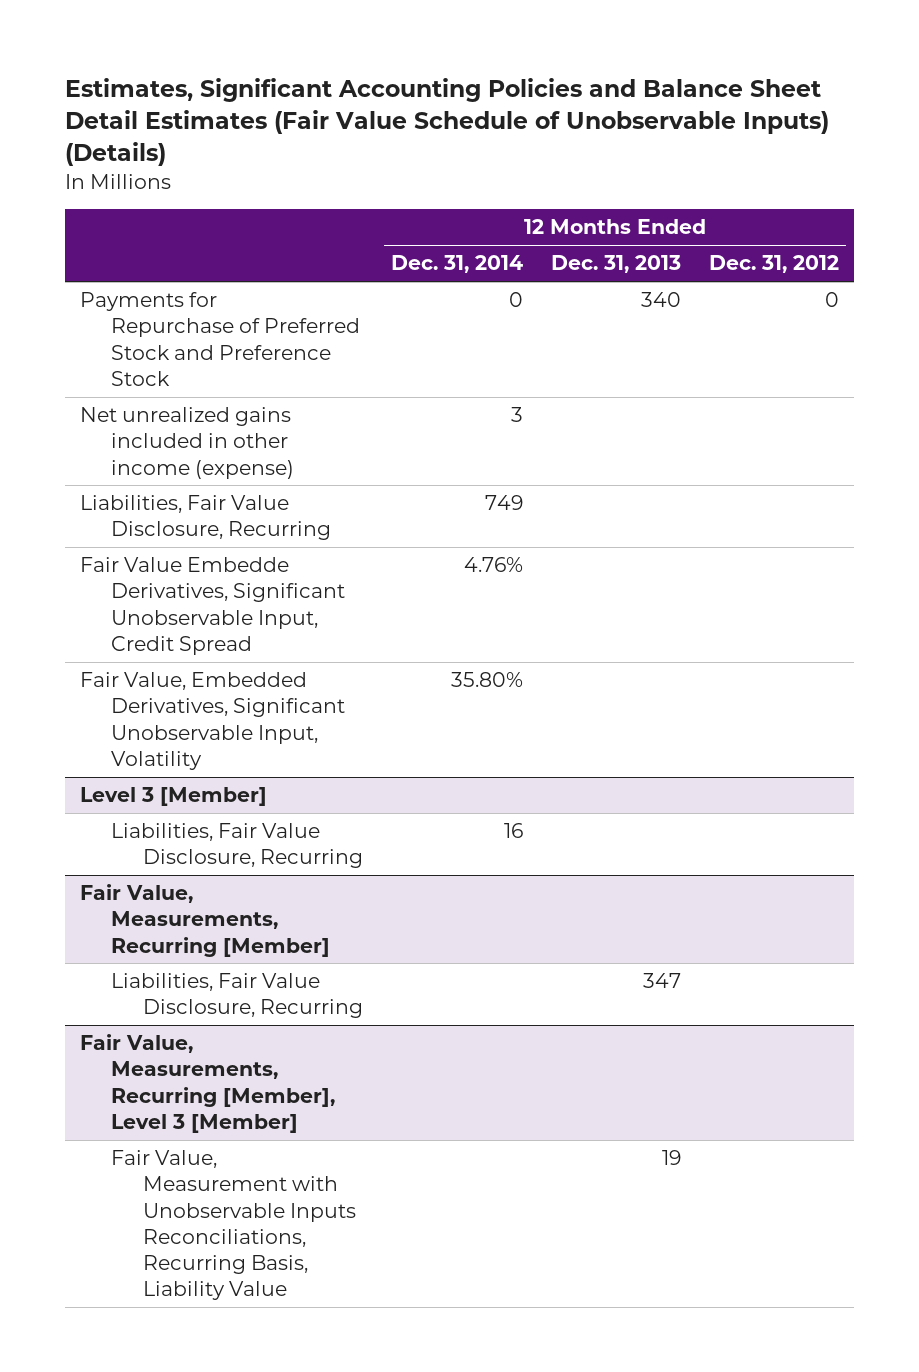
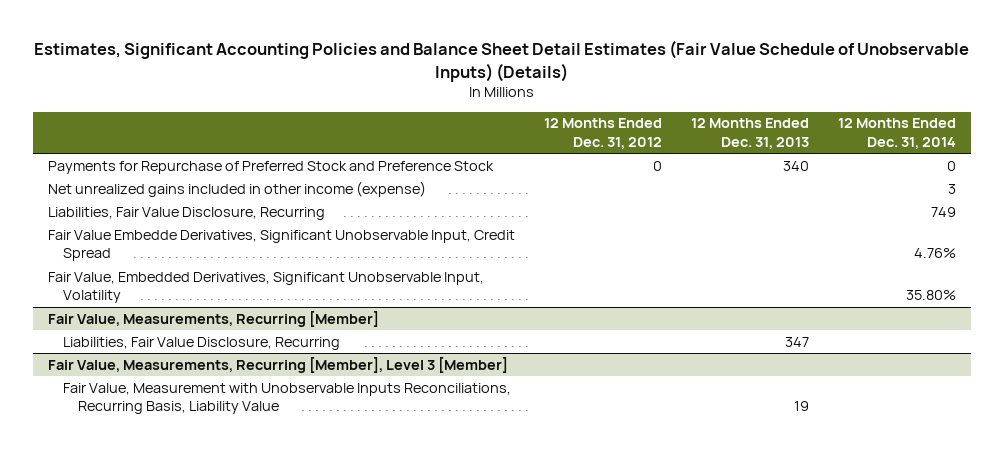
[79,787,267,807] Level 3 [Member] -> none
[111,823,363,869] Liabilities, Fair Value Disclosure, Recurring -> none

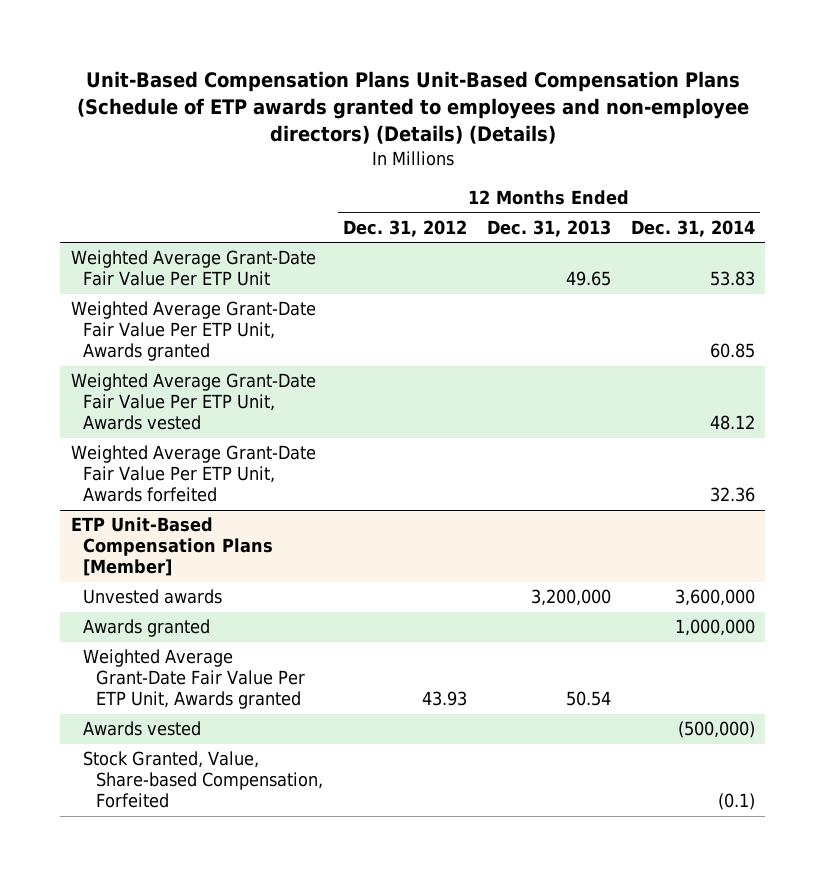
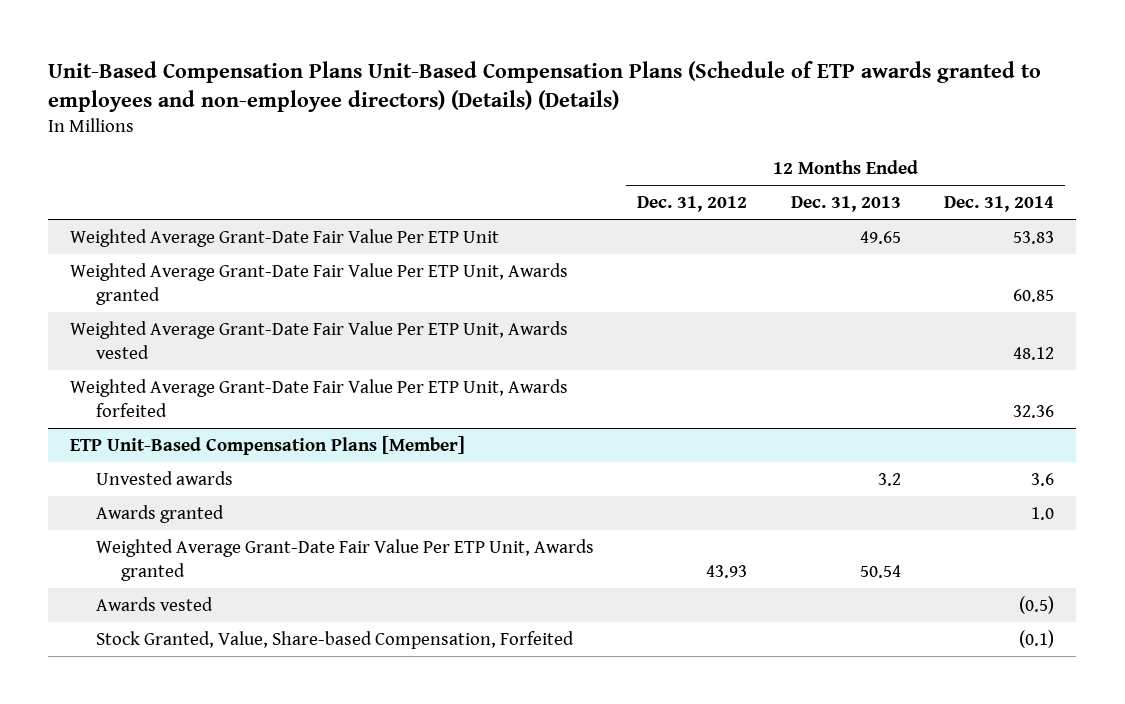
[531,589,612,607] 3,200,000 -> [877,472,901,486] 3.2
[675,589,756,607] 3,600,000 -> [1031,472,1055,486] 3.6
[675,619,756,637] 1,000,000 -> [1031,506,1055,520] 1.0
[678,721,756,739] (500,000) -> [1019,595,1055,614] (0.5)

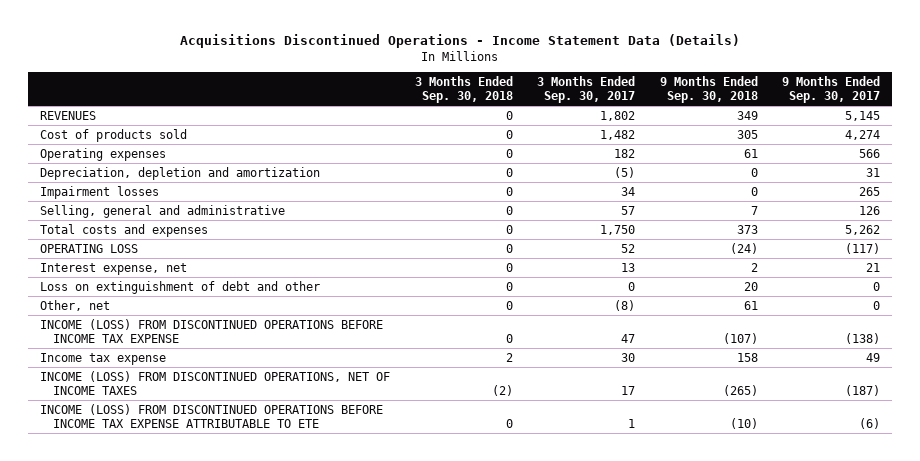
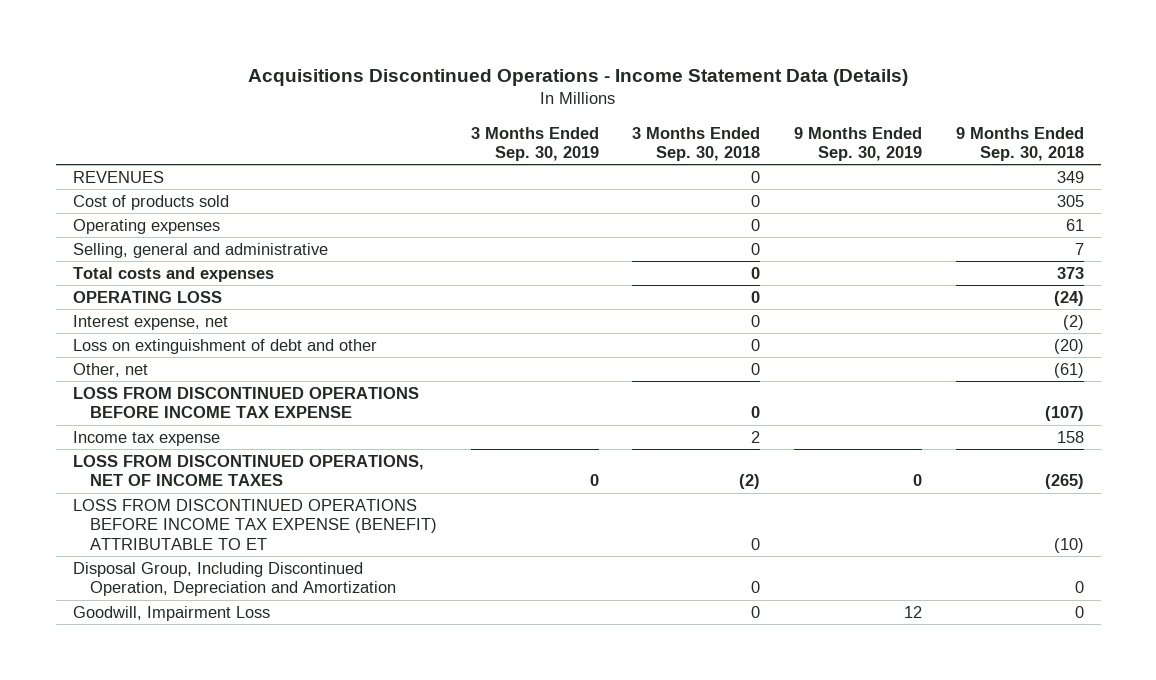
[537,75,636,103] 3 Months Ended Sep. 30, 2017 -> none
[781,75,880,103] 9 Months Ended Sep. 30, 2017 -> none
none -> [470,126,599,161] 3 Months Ended Sep. 30, 2019
none -> [794,126,923,161] 9 Months Ended Sep. 30, 2019
[40,166,321,180] Depreciation, depletion and amortization -> none
[40,185,160,199] Impairment losses -> none
[750,262,758,272] 2 -> [1062,314,1084,330] (2)
[743,281,758,291] 20 -> [1053,338,1084,354] (20)
[743,300,758,310] 61 -> [1053,362,1084,378] (61)
[40,318,384,343] INCOME (LOSS) FROM DISCONTINUED OPERATIONS BEFORE INCOME TAX EXPENSE -> [72,386,419,419] LOSS FROM DISCONTINUED OPERATIONS BEFORE INCOME TAX EXPENSE
[40,370,391,395] INCOME (LOSS) FROM DISCONTINUED OPERATIONS, NET OF INCOME TAXES -> [72,454,424,487] LOSS FROM DISCONTINUED OPERATIONS, NET OF INCOME TAXES
[40,403,384,428] INCOME (LOSS) FROM DISCONTINUED OPERATIONS BEFORE INCOME TAX EXPENSE ATTRIBUTABLE TO ETE -> [72,498,437,550] LOSS FROM DISCONTINUED OPERATIONS BEFORE INCOME TAX EXPENSE (BENEFIT) ATTRIBUTABLE TO ET
none -> [72,561,396,597] Disposal Group, Including Discontinued Operation, Depreciation and Amortization
none -> [72,605,270,621] Goodwill, Impairment Loss

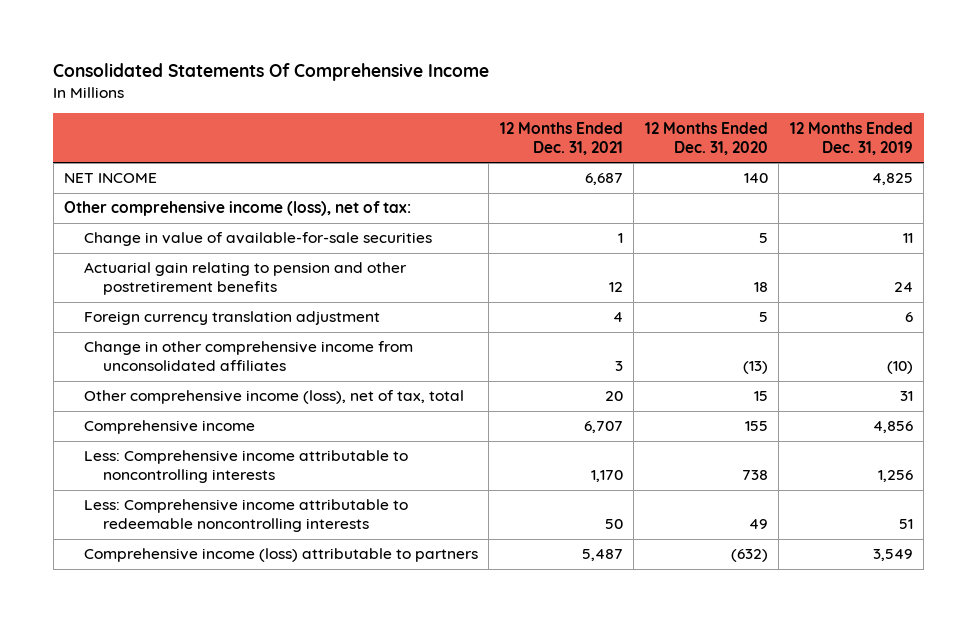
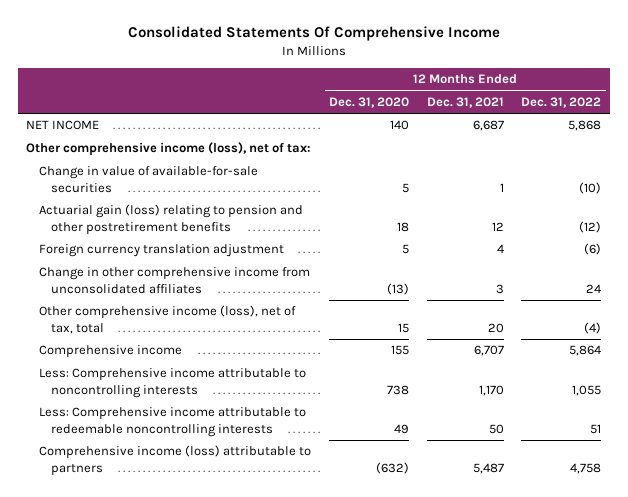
[789,121,913,155] 12 Months Ended Dec. 31, 2019 -> none
none -> [521,97,602,109] Dec. 31, 2022
[83,262,407,296] Actuarial gain relating to pension and other postretirement benefits -> [38,204,303,235] Actuarial gain (loss) relating to pension and other postretirement benefits

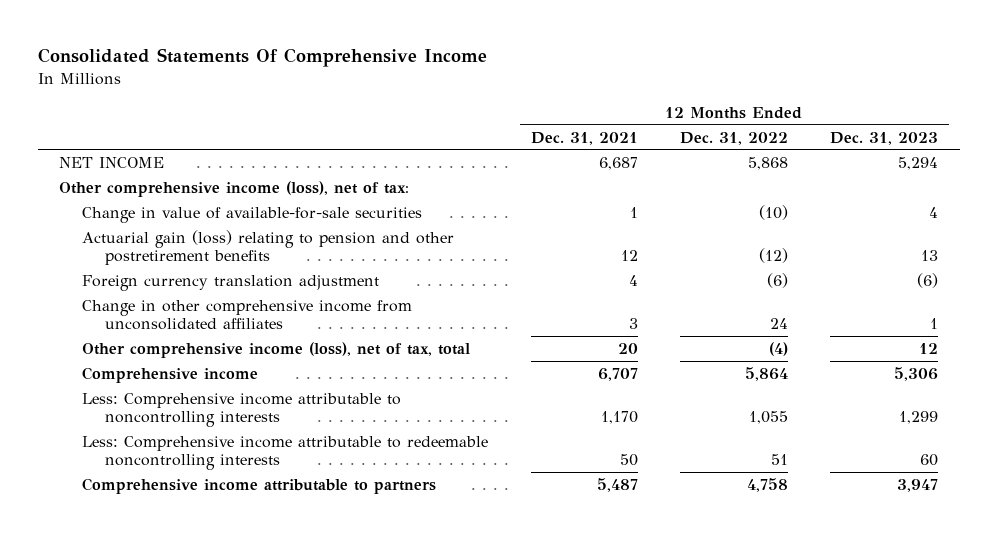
[329,97,410,109] Dec. 31, 2020 -> none
none -> [830,131,939,145] Dec. 31, 2023
[38,445,311,476] Comprehensive income (loss) attributable to partners -> [82,477,437,494] Comprehensive income attributable to partners

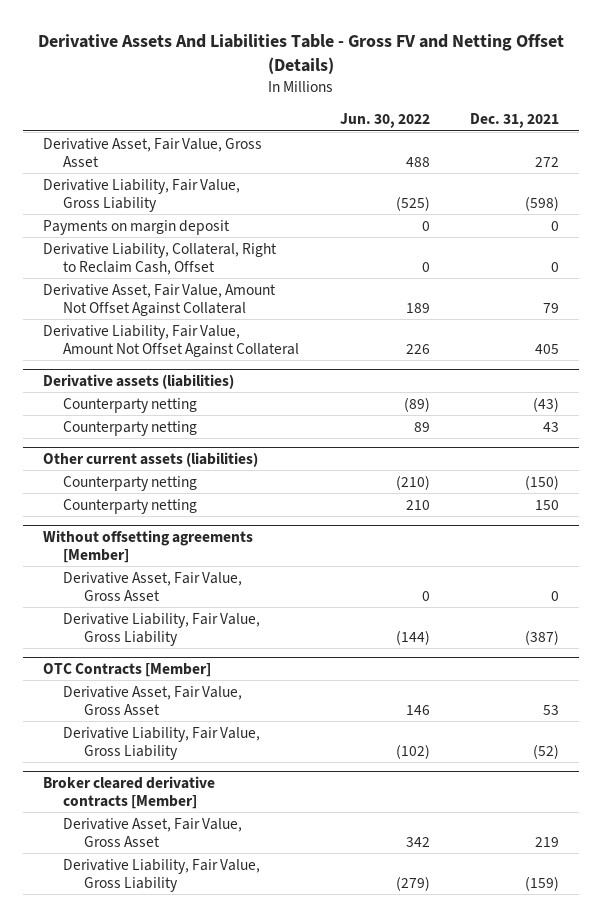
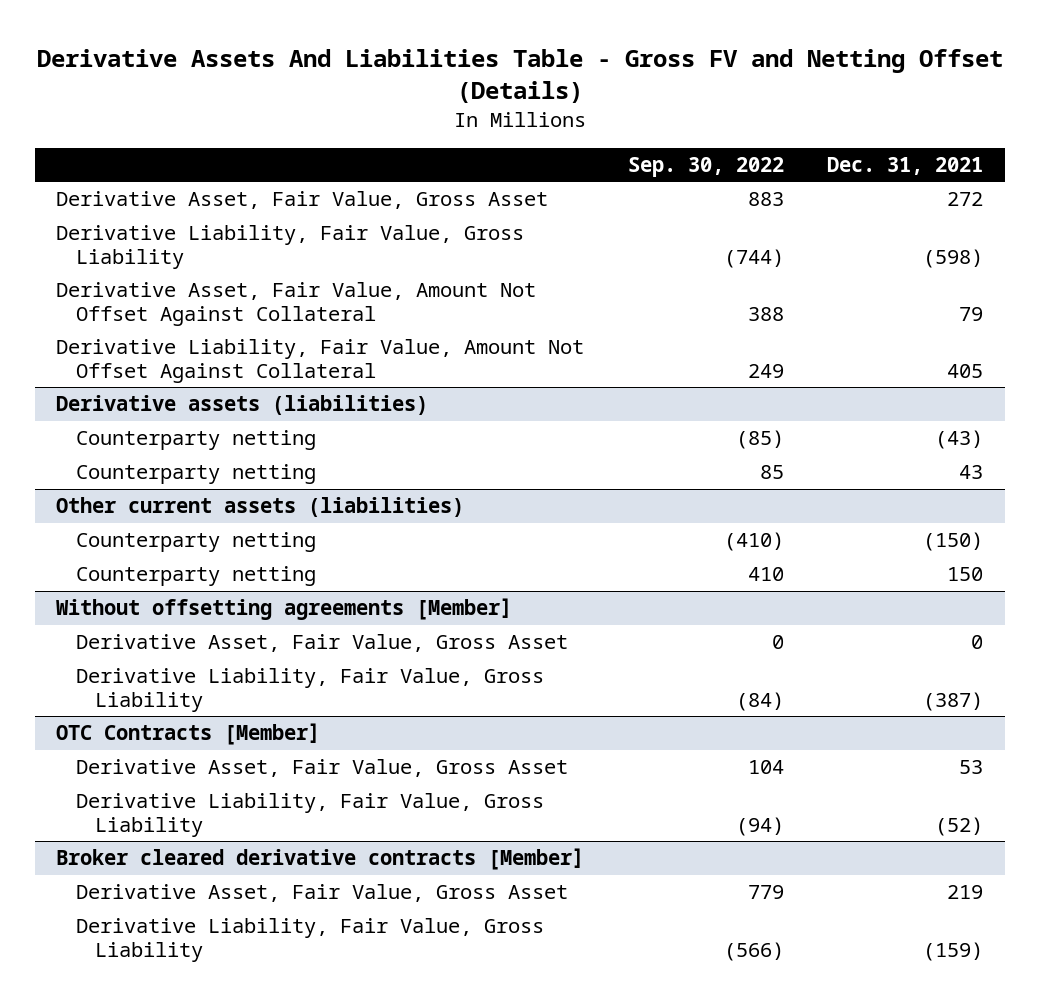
[339,113,430,129] Jun. 30, 2022 -> none
none -> [627,156,784,177] Sep. 30, 2022
[42,219,230,235] Payments on margin deposit -> none
[42,242,277,275] Derivative Liability, Collateral, Right to Reclaim Cash, Offset -> none

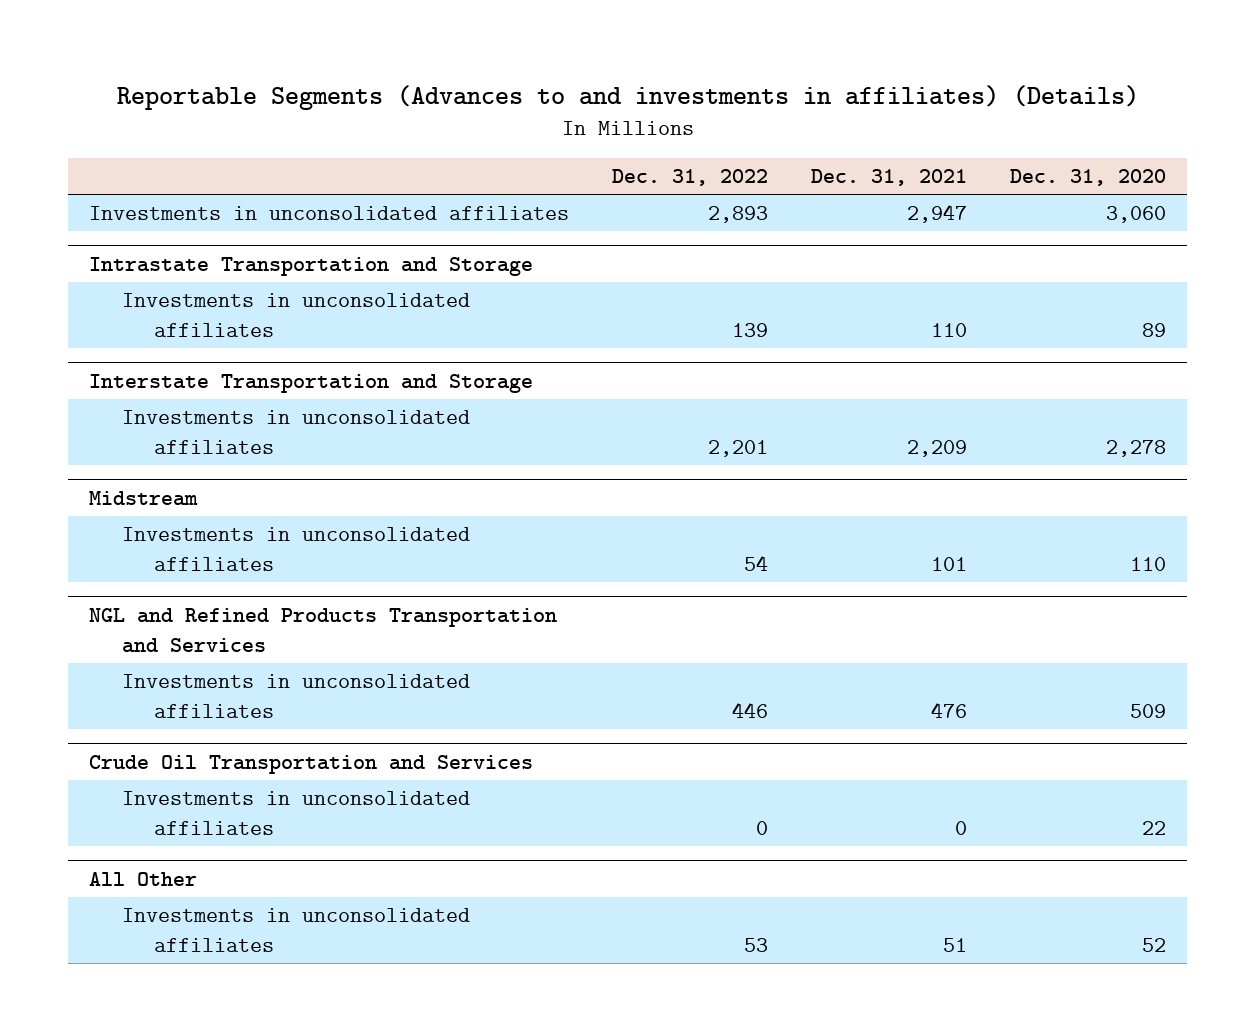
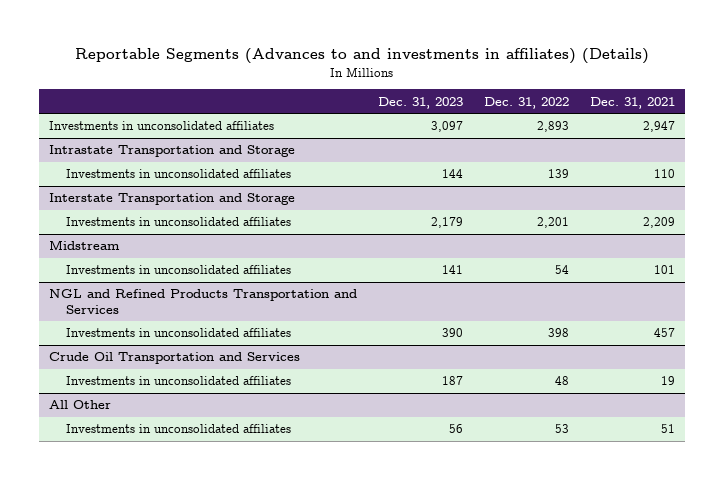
[1010,169,1167,187] Dec. 31, 2020 -> none
none -> [378,96,464,109] Dec. 31, 2023
[732,701,769,718] 446 -> [548,328,570,338] 398
[931,701,968,718] 476 -> [653,328,675,338] 457
[756,820,769,835] 0 -> [555,376,570,386] 48
[955,820,968,835] 0 -> [660,376,675,386] 19

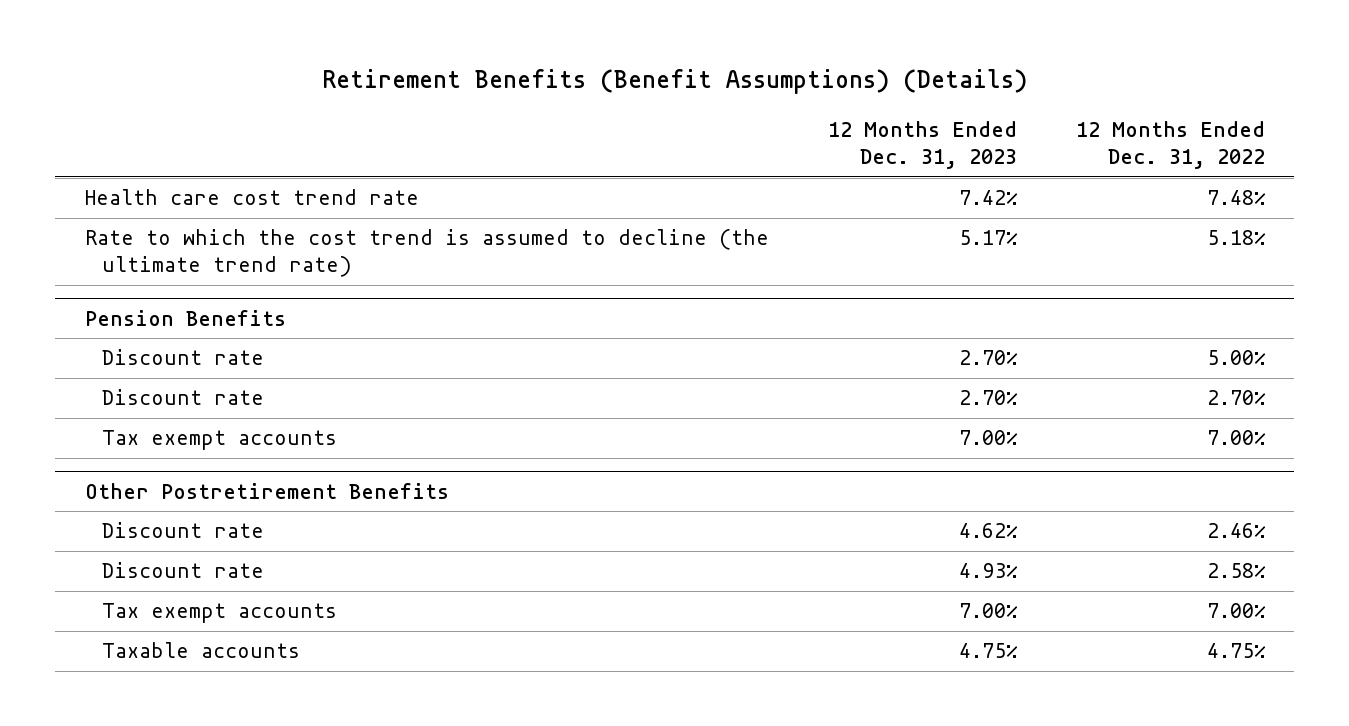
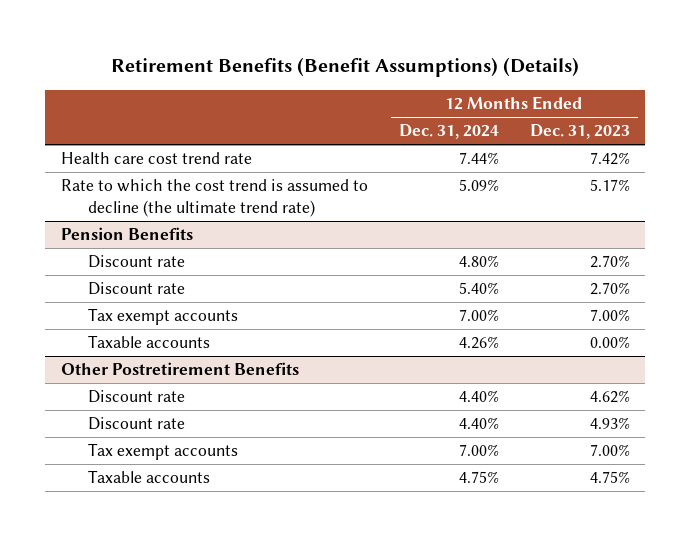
[1075,120,1265,170] 12 Months Ended Dec. 31, 2022 -> none
none -> [398,124,499,140] Dec. 31, 2024
none -> [87,335,210,349] Taxable accounts

